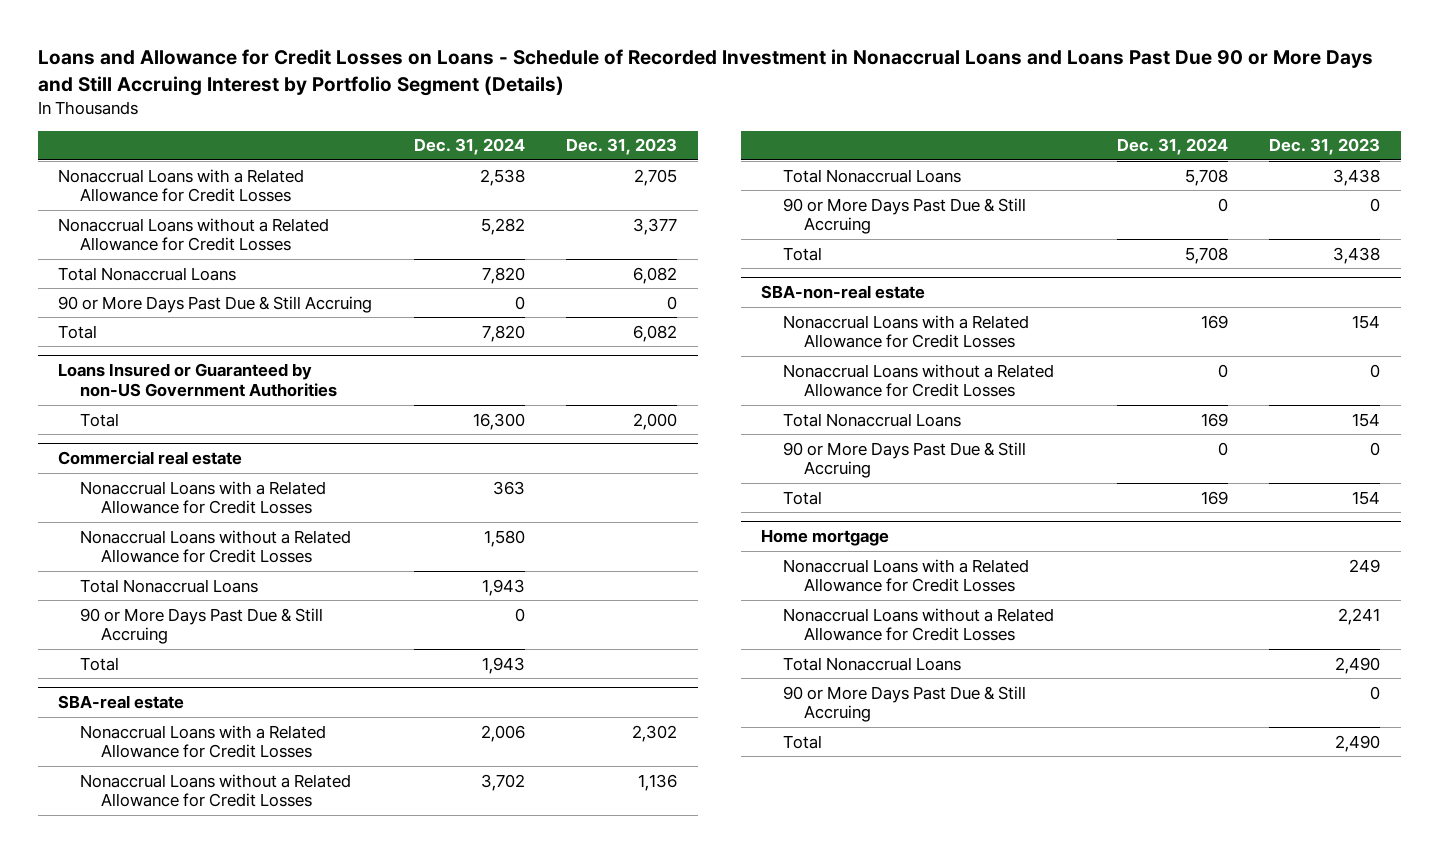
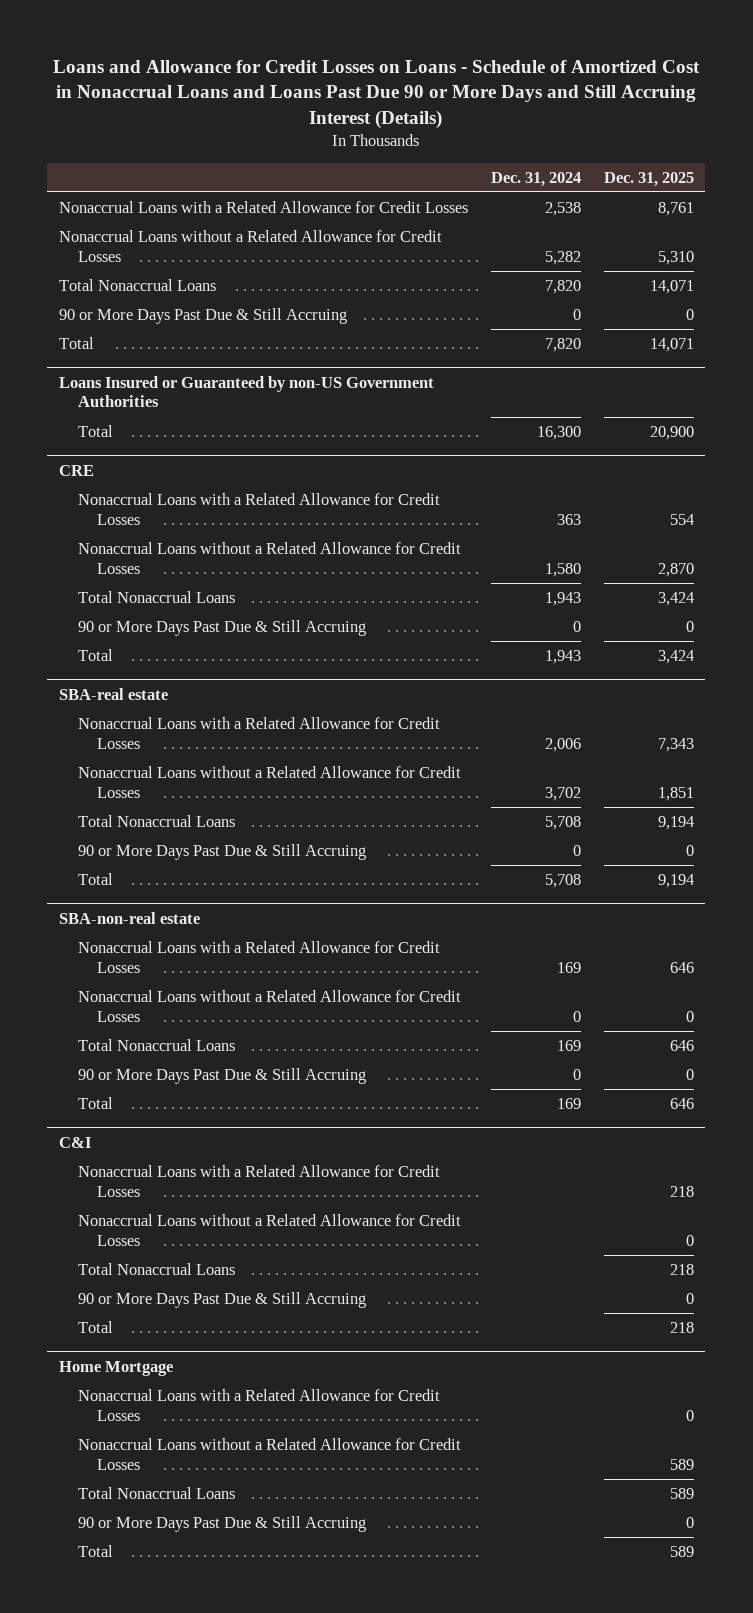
[37,49,1373,96] Loans and Allowance for Credit Losses on Loans - Schedule of Recorded Investment in Nonaccrual Loans and Loans Past Due 90 or More Days and Still Accruing Interest by Portfolio Segment (Details) -> [53,59,701,130] Loans and Allowance for Credit Losses on Loans - Schedule of Amortized Cost in Nonaccrual Loans and Loans Past Due 90 or More Days and Still Accruing Interest (Details)
[566,138,678,156] Dec. 31, 2023 -> none
none -> [603,171,694,187] Dec. 31, 2025
[58,451,243,466] Commercial real estate -> [58,464,94,476] CRE
[761,529,890,547] Home mortgage -> none
none -> [58,1136,91,1148] C&I
none -> [58,1360,173,1376] Home Mortgage
none -> [78,1388,441,1421] Nonaccrual Loans with a Related Allowance for Credit Losses
none -> [78,1437,462,1470] Nonaccrual Loans without a Related Allowance for Credit Losses
none -> [78,1486,236,1499] Total Nonaccrual Loans
none -> [78,1515,367,1532] 90 or More Days Past Due & Still Accruing
none -> [78,1544,114,1557] Total

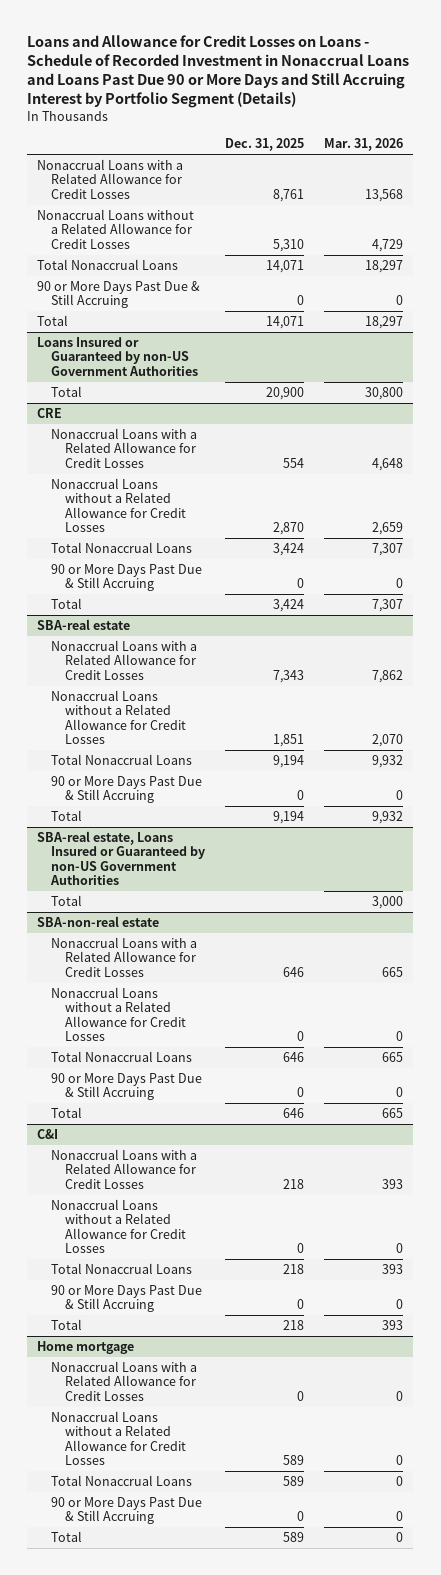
[53,59,701,130] Loans and Allowance for Credit Losses on Loans - Schedule of Amortized Cost in Nonaccrual Loans and Loans Past Due 90 or More Days and Still Accruing Interest (Details) -> [27,34,410,109] Loans and Allowance for Credit Losses on Loans - Schedule of Recorded Investment in Nonaccrual Loans and Loans Past Due 90 or More Days and Still Accruing Interest by Portfolio Segment (Details)
[490,171,581,187] Dec. 31, 2024 -> none
none -> [324,138,404,152] Mar. 31, 2026
none -> [37,830,205,886] SBA-real estate, Loans Insured or Guaranteed by non-US Government Authorities
none -> [50,894,82,906] Total
[58,1360,173,1376] Home Mortgage -> [37,1340,135,1354] Home mortgage

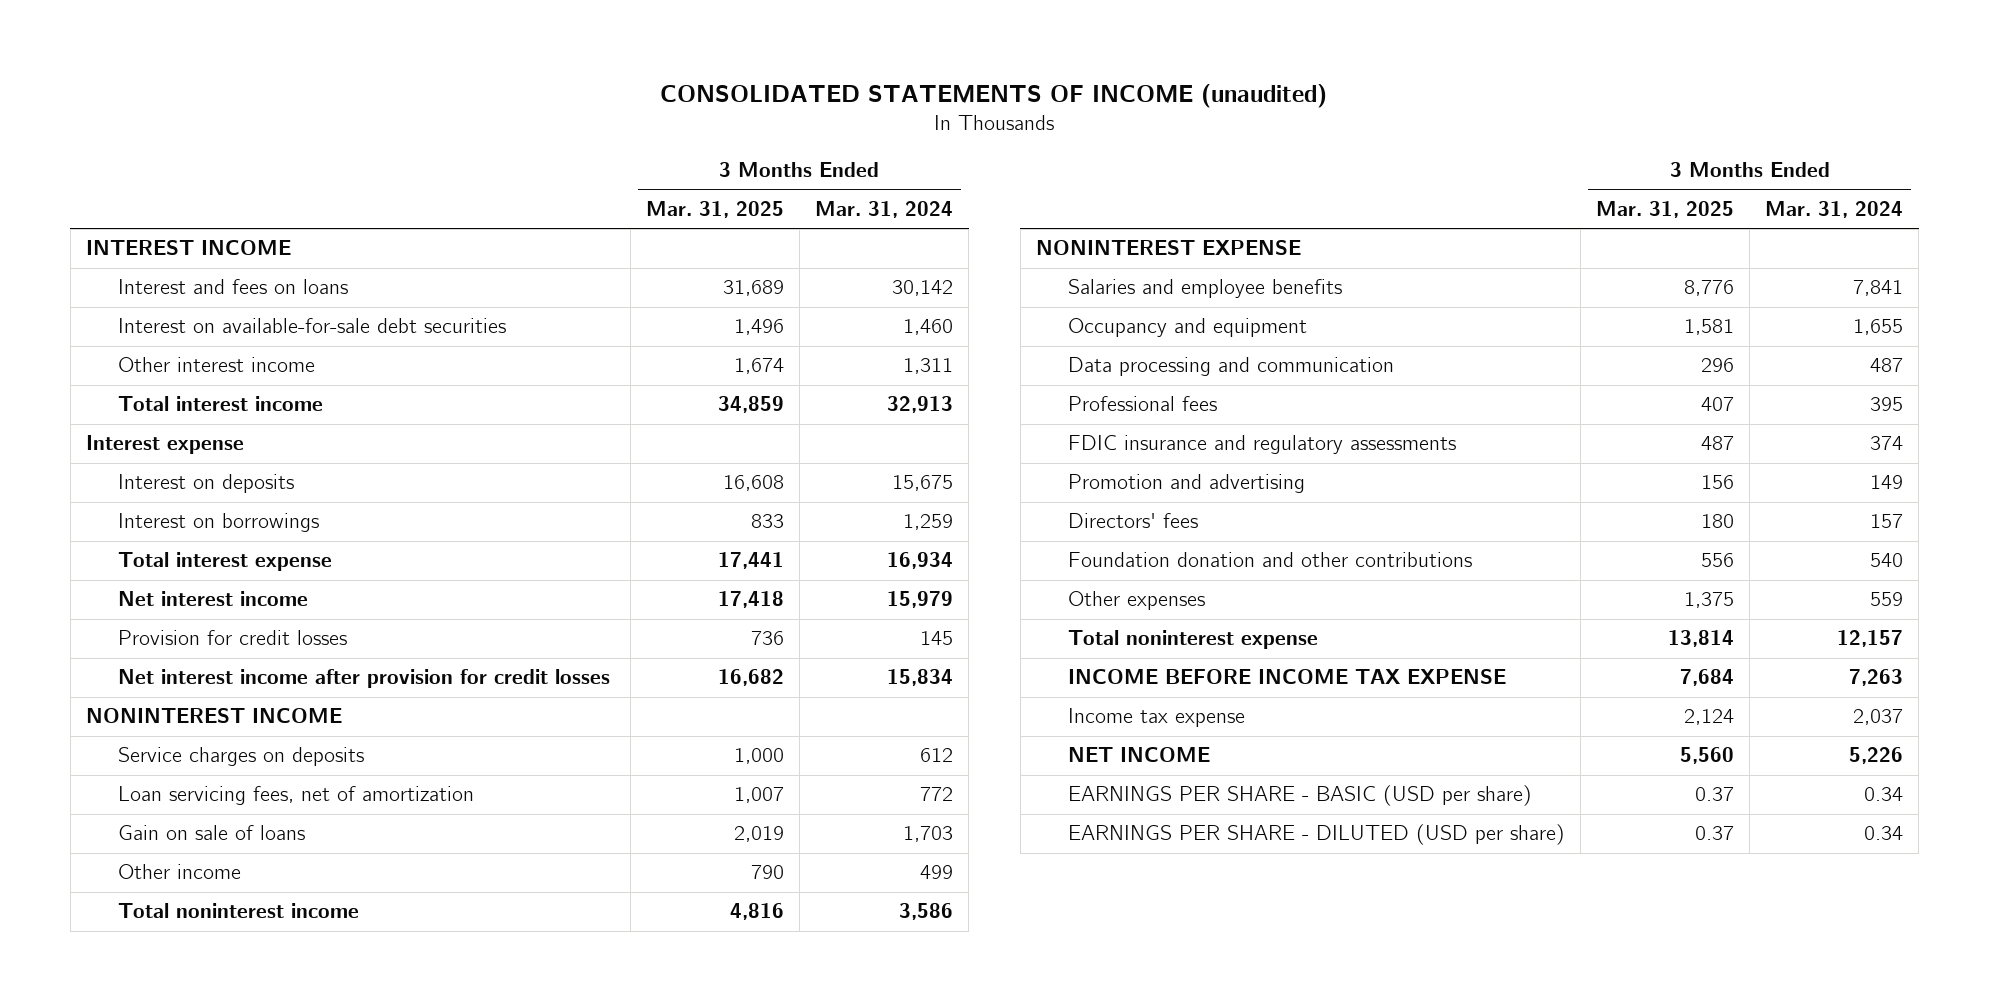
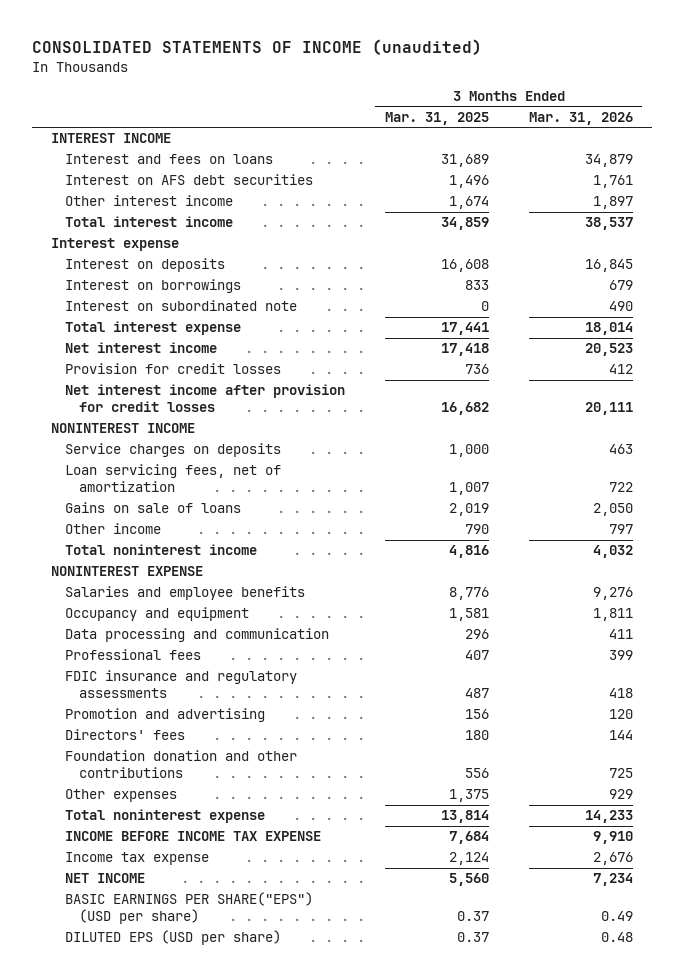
[815,200,954,218] Mar. 31, 2024 -> none
none -> [528,112,633,126] Mar. 31, 2026
[117,318,506,334] Interest on available-for-sale debt securities -> [65,174,314,186] Interest on AFS debt securities
none -> [65,300,298,312] Interest on subordinated note
[117,825,305,841] Gain on sale of loans -> [65,502,242,514] Gains on sale of loans
[1067,785,1532,807] EARNINGS PER SHARE - BASIC (USD per share) -> [65,892,314,925] BASIC EARNINGS PER SHARE("EPS") (USD per share)
[1067,824,1565,846] EARNINGS PER SHARE - DILUTED (USD per share) -> [65,930,282,946] DILUTED EPS (USD per share)

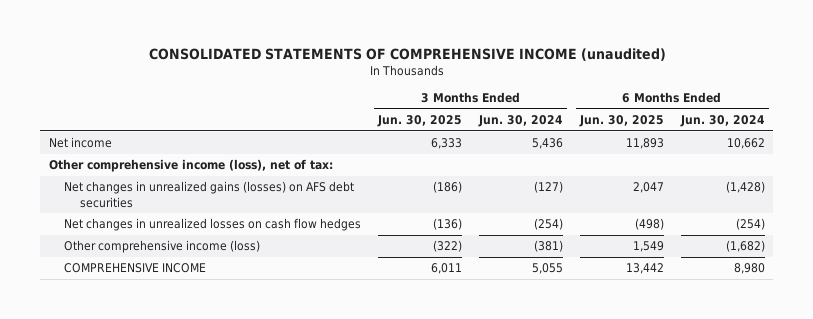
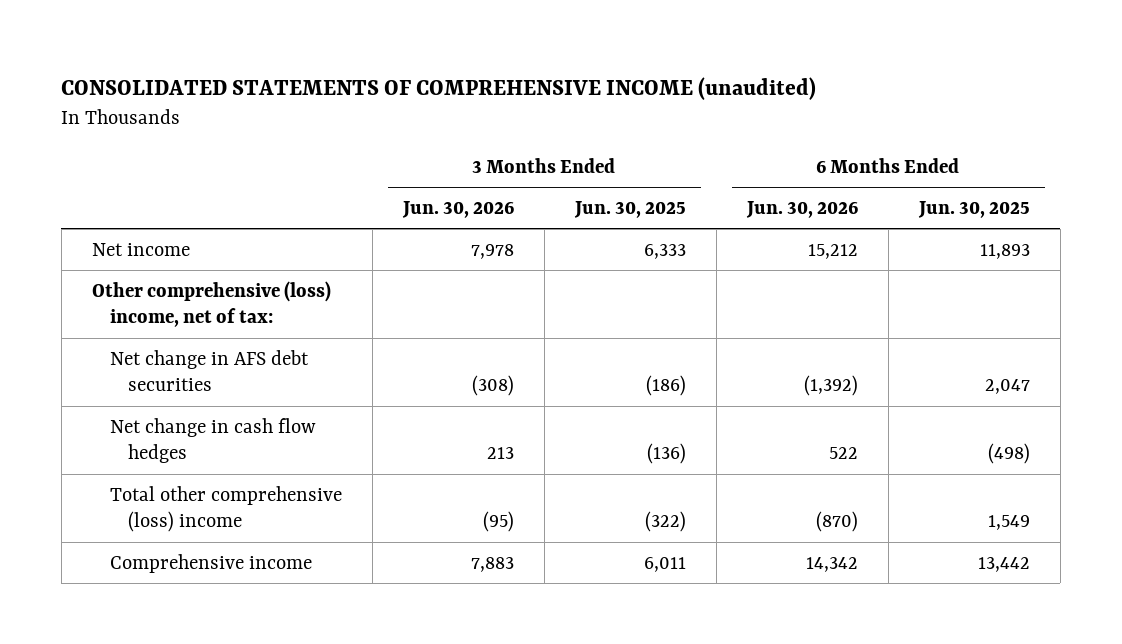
[478,115,564,128] Jun. 30, 2024 -> none
[679,115,765,128] Jun. 30, 2024 -> none
none -> [401,200,514,218] Jun. 30, 2026
none -> [745,200,858,218] Jun. 30, 2026
[48,159,333,173] Other comprehensive income (loss), net of tax: -> [91,280,331,328] Other comprehensive (loss) income, net of tax:
[64,181,355,208] Net changes in unrealized gains (losses) on AFS debt securities -> [109,349,309,392] Net change in AFS debt securities
[64,218,362,232] Net changes in unrealized losses on cash flow hedges -> [109,417,316,464] Net change in cash flow hedges
[64,240,261,254] Other comprehensive income (loss) -> [109,485,342,533] Total other comprehensive (loss) income
[64,263,207,274] COMPREHENSIVE INCOME -> [109,553,312,573] Comprehensive income

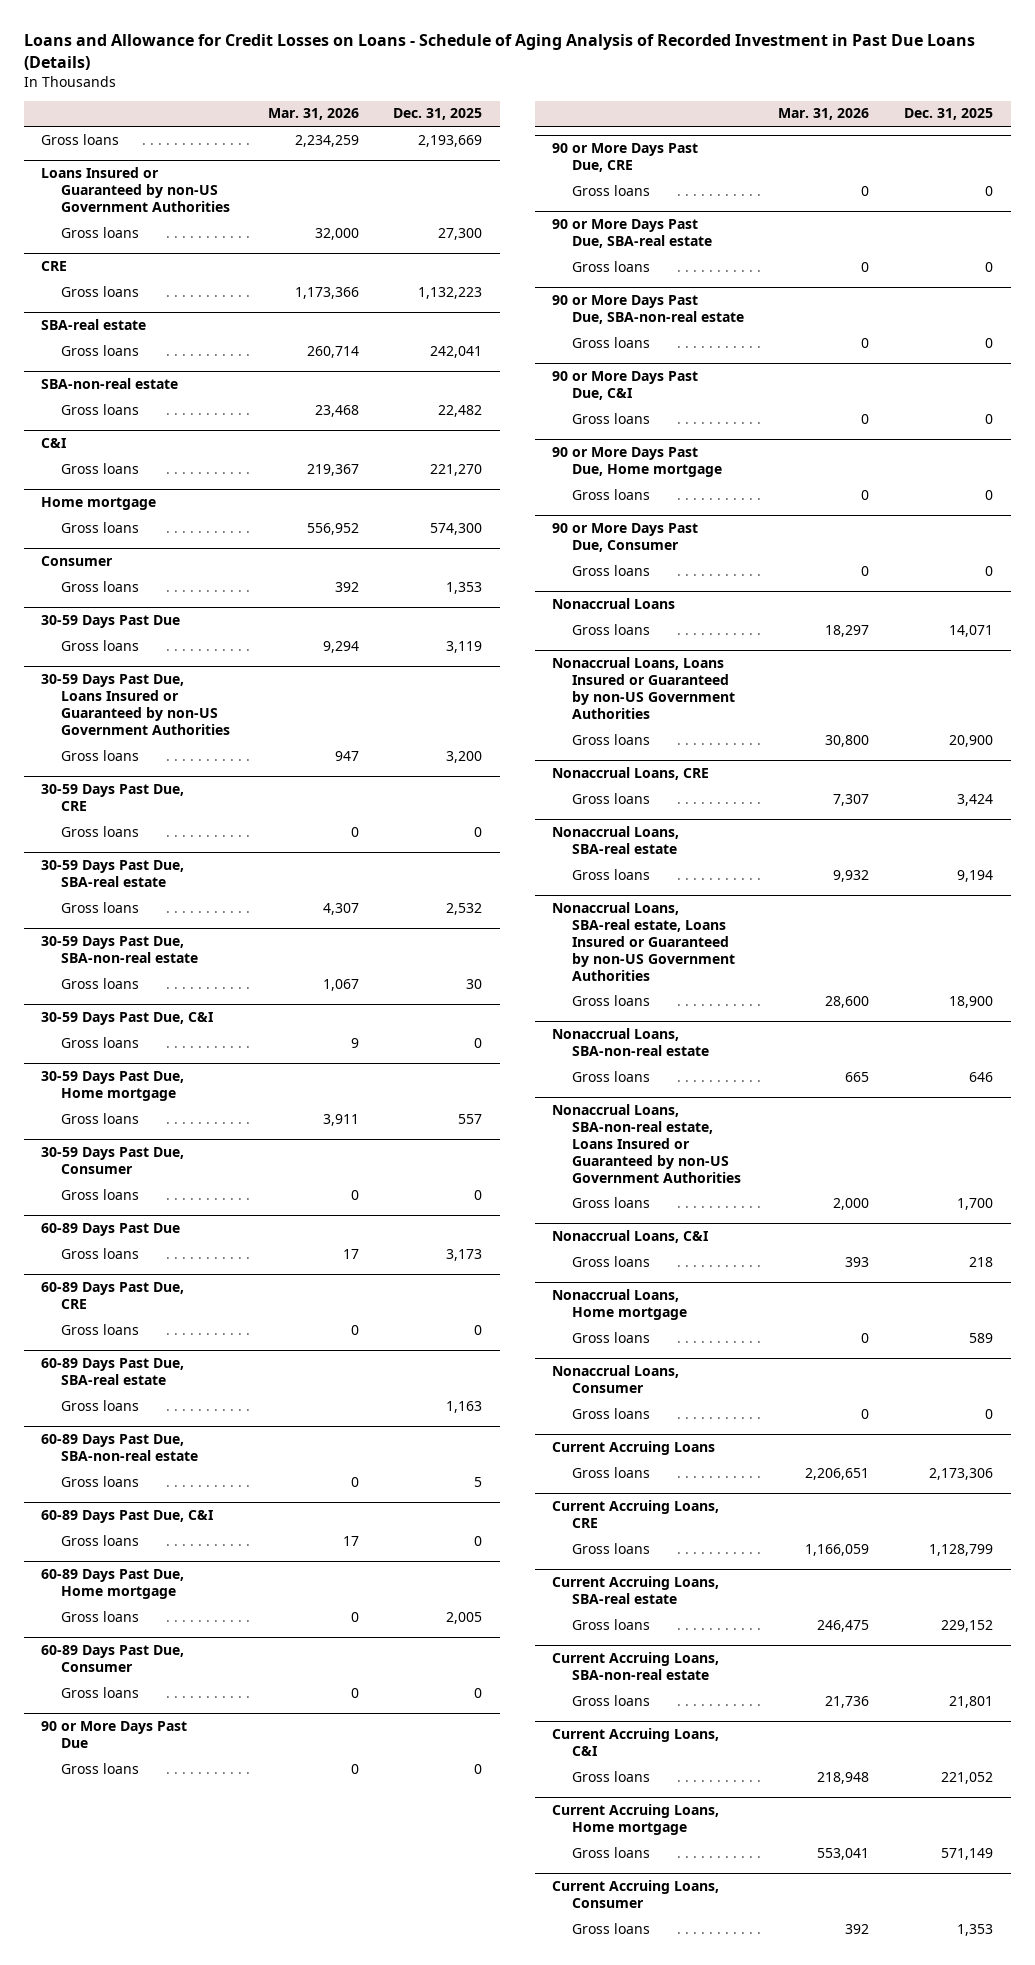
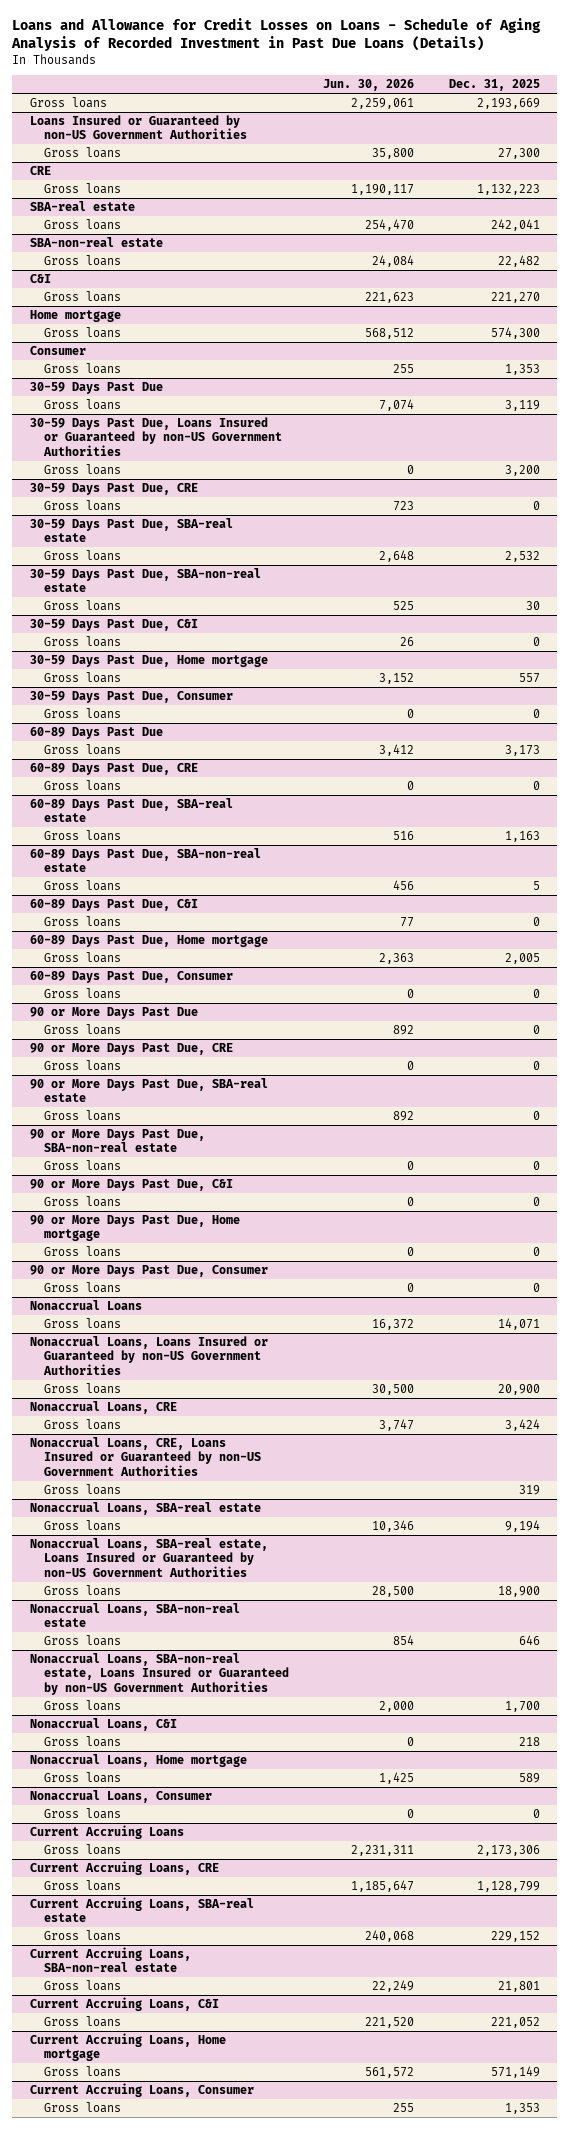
[267,108,359,121] Mar. 31, 2026 -> none
none -> [323,79,415,92] Jun. 30, 2026
none -> [29,1437,262,1476] Nonaccrual Loans, CRE, Loans Insured or Guaranteed by non-US Government Authorities
none -> [44,1484,122,1496] Gross loans

